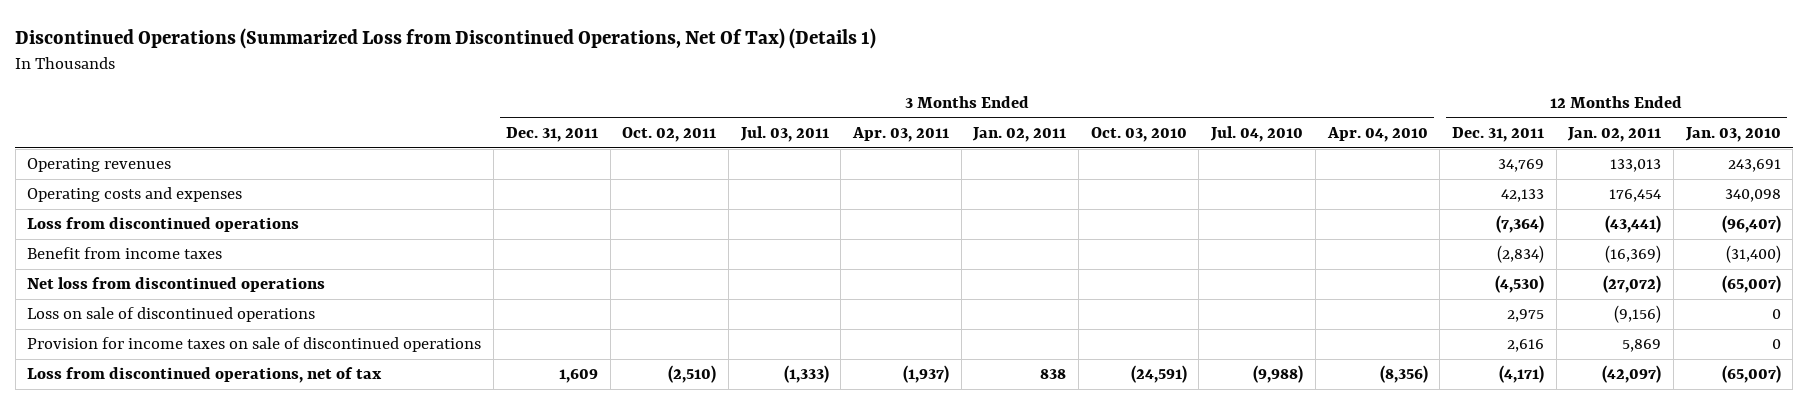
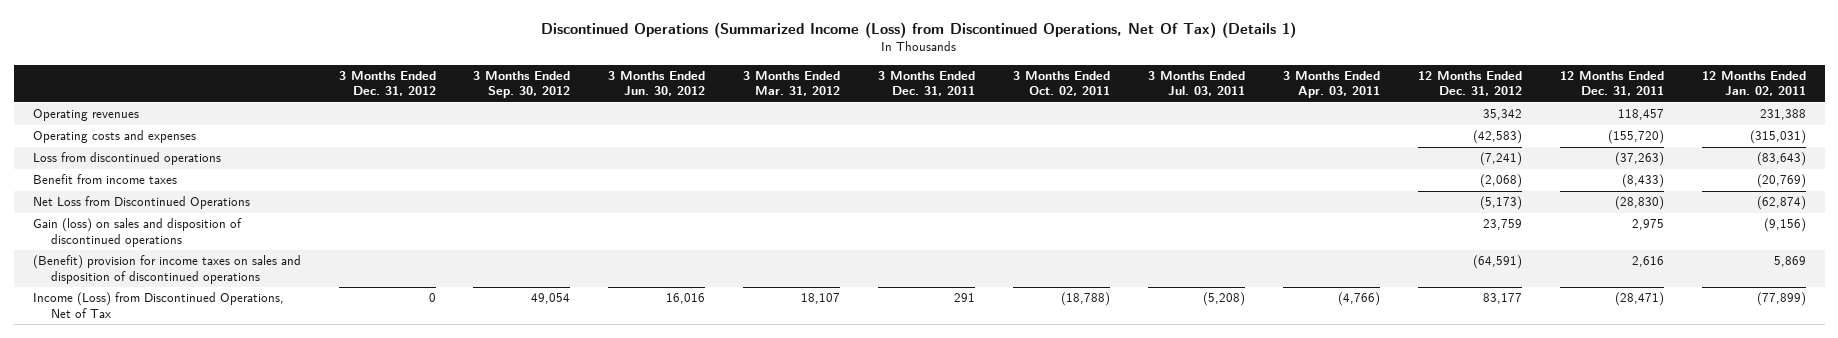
[15,27,877,49] Discontinued Operations (Summarized Loss from Discontinued Operations, Net Of Tax) (Details 1) -> [541,21,1297,38] Discontinued Operations (Summarized Income (Loss) from Discontinued Operations, Net Of Tax) (Details 1)
[972,126,1067,142] Jan. 02, 2011 -> none
[1090,126,1187,142] Oct. 03, 2010 -> none
[1210,125,1304,142] Jul. 04, 2010 -> none
[1326,126,1428,142] Apr. 04, 2010 -> none
[1684,126,1781,142] Jan. 03, 2010 -> none
none -> [338,70,436,97] 3 Months Ended Dec. 31, 2012
none -> [473,70,571,99] 3 Months Ended Sep. 30, 2012
none -> [608,70,706,97] 3 Months Ended Jun. 30, 2012
none -> [743,70,841,97] 3 Months Ended Mar. 31, 2012
none -> [1417,70,1522,97] 12 Months Ended Dec. 31, 2012
[1497,159,1544,173] 34,769 -> [1617,109,1664,121] 118,457
[1610,159,1662,173] 133,013 -> [1759,109,1806,121] 231,388
[1500,189,1544,203] 42,133 -> [1607,130,1664,145] (155,720)
[1609,189,1662,203] 176,454 -> [1749,130,1806,145] (315,031)
[1495,215,1544,234] (7,364) -> [1614,152,1664,167] (37,263)
[1605,215,1662,234] (43,441) -> [1756,152,1806,167] (83,643)
[1496,245,1544,264] (2,834) -> [1621,174,1664,189] (8,433)
[1605,245,1662,264] (16,369) -> [1756,174,1806,189] (20,769)
[27,277,326,293] Net loss from discontinued operations -> [32,196,250,210] Net Loss from Discontinued Operations
[1494,275,1544,294] (4,530) -> [1614,196,1664,211] (28,830)
[1603,275,1662,294] (27,072) -> [1756,196,1806,211] (62,874)
[27,307,316,323] Loss on sale of discontinued operations -> [32,218,242,247] Gain (loss) on sales and disposition of discontinued operations
[27,337,482,353] Provision for income taxes on sale of discontinued operations -> [32,255,301,284] (Benefit) provision for income taxes on sales and disposition of discontinued operations
[27,367,383,384] Loss from discontinued operations, net of tax -> [32,292,284,318] Income (Loss) from Discontinued Operations, Net of Tax
[558,369,598,384] 1,609 -> [954,293,976,303] 291
[668,365,717,384] (2,510) -> [1061,292,1111,307] (18,788)
[783,365,829,384] (1,333) -> [1203,292,1246,307] (5,208)
[902,365,949,384] (1,937) -> [1337,292,1380,307] (4,766)
[1498,365,1544,384] (4,171) -> [1614,292,1664,307] (28,471)
[1602,365,1662,384] (42,097) -> [1756,292,1806,307] (77,899)

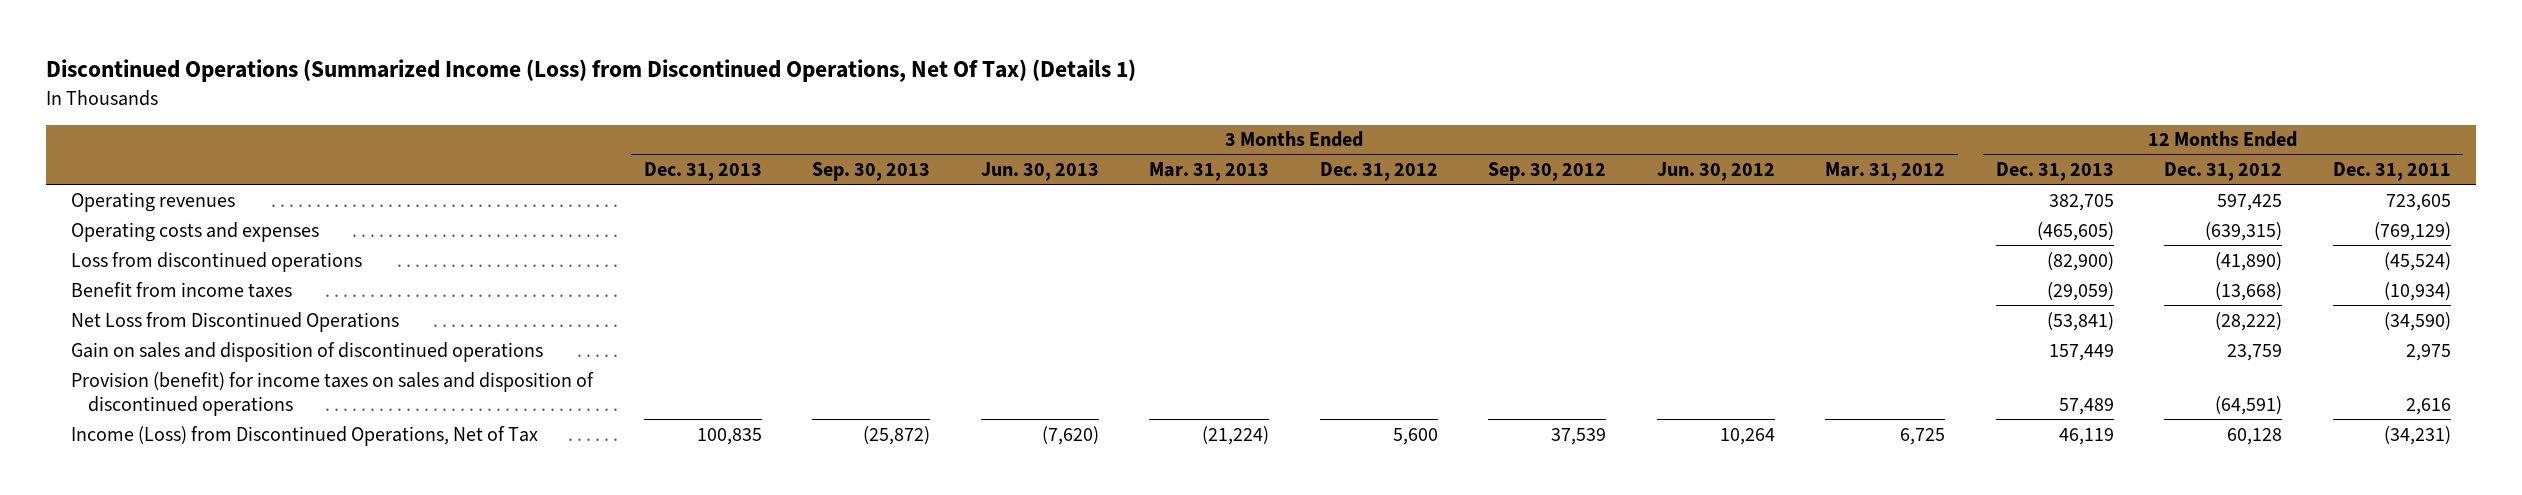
[878,70,976,97] 3 Months Ended Dec. 31, 2011 -> none
[1013,70,1111,97] 3 Months Ended Oct. 02, 2011 -> none
[1148,70,1246,97] 3 Months Ended Jul. 03, 2011 -> none
[1282,70,1380,99] 3 Months Ended Apr. 03, 2011 -> none
[1701,70,1806,97] 12 Months Ended Jan. 02, 2011 -> none
none -> [643,162,762,182] Dec. 31, 2013
none -> [812,162,931,182] Sep. 30, 2013
none -> [980,162,1099,182] Jun. 30, 2013
none -> [1149,162,1270,182] Mar. 31, 2013
none -> [1995,162,2114,182] Dec. 31, 2013
[1482,109,1522,121] 35,342 -> [2217,193,2283,211] 597,425
[1617,109,1664,121] 118,457 -> [2385,193,2451,211] 723,605
[1472,130,1522,145] (42,583) -> [2205,221,2283,241] (639,315)
[1607,130,1664,145] (155,720) -> [2373,221,2451,241] (769,129)
[1479,152,1522,167] (7,241) -> [2215,251,2283,271] (41,890)
[1614,152,1664,167] (37,263) -> [2383,251,2451,271] (45,524)
[1479,174,1522,189] (2,068) -> [2215,281,2283,301] (13,668)
[1621,174,1664,189] (8,433) -> [2383,281,2451,301] (10,934)
[1479,196,1522,211] (5,173) -> [2215,311,2283,331] (28,222)
[1614,196,1664,211] (28,830) -> [2383,311,2451,331] (34,590)
[32,218,242,247] Gain (loss) on sales and disposition of discontinued operations -> [71,341,544,362] Gain on sales and disposition of discontinued operations
[32,255,301,284] (Benefit) provision for income taxes on sales and disposition of discontinued operations -> [71,371,595,416] Provision (benefit) for income taxes on sales and disposition of discontinued operations
[428,293,436,303] 0 -> [1392,427,1438,445] 5,600
[531,293,571,305] 49,054 -> [1551,427,1607,445] 37,539
[666,293,706,305] 16,016 -> [1719,427,1775,445] 10,264
[801,293,841,305] 18,107 -> [1900,427,1946,445] 6,725
[1482,293,1522,305] 83,177 -> [2227,427,2283,445] 60,128
[1614,292,1664,307] (28,471) -> [2383,425,2451,445] (34,231)

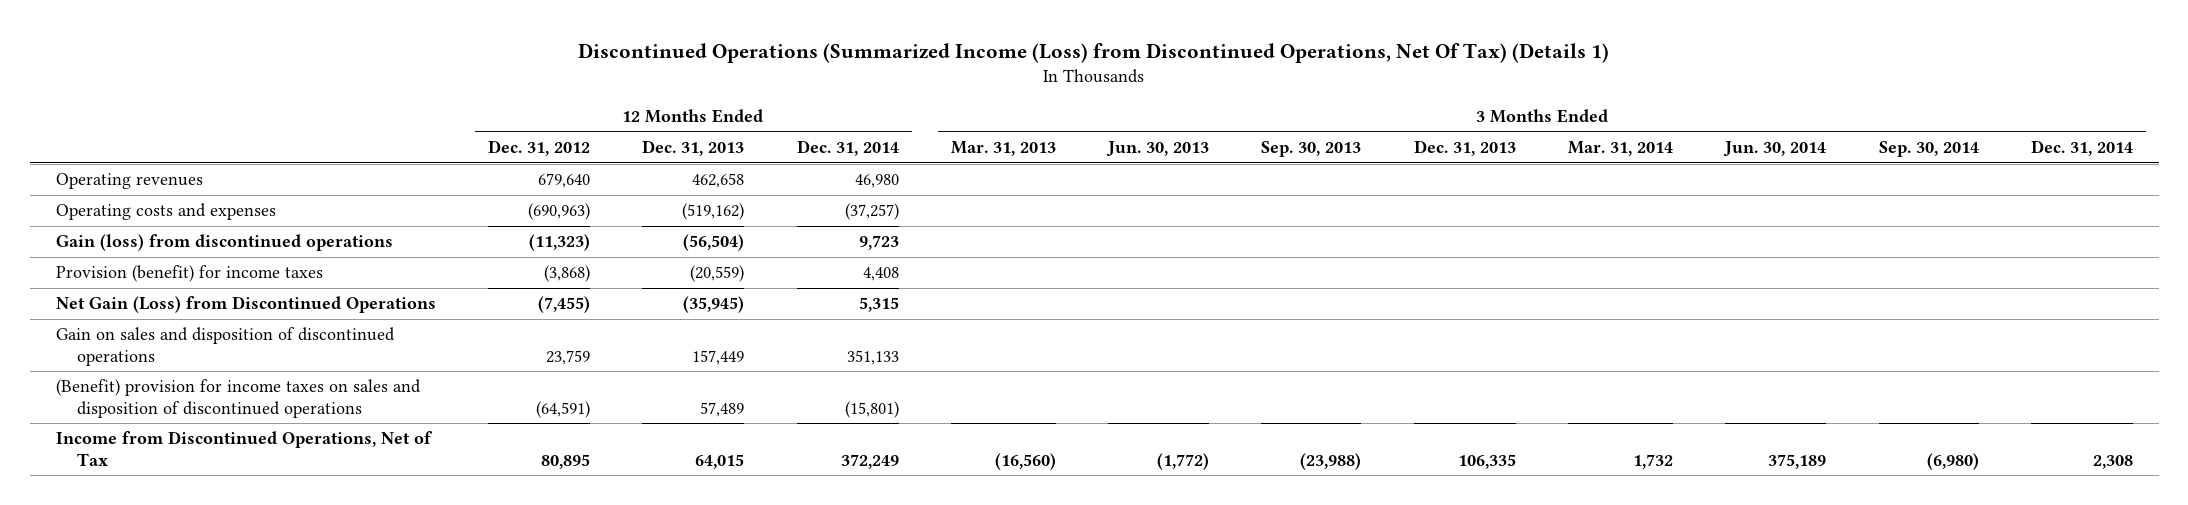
[1319,162,1438,182] Dec. 31, 2012 -> none
[1488,162,1607,182] Sep. 30, 2012 -> none
[1656,162,1775,182] Jun. 30, 2012 -> none
[1825,162,1946,182] Mar. 31, 2012 -> none
[2332,162,2451,182] Dec. 31, 2011 -> none
none -> [796,140,899,157] Dec. 31, 2014
none -> [1567,141,1673,157] Mar. 31, 2014
none -> [1723,141,1827,158] Jun. 30, 2014
none -> [1878,141,1979,158] Sep. 30, 2014
none -> [2030,140,2133,157] Dec. 31, 2014
[2048,193,2114,211] 382,705 -> [692,173,745,189] 462,658
[2217,193,2283,211] 597,425 -> [537,173,590,189] 679,640
[2036,221,2114,241] (465,605) -> [682,203,745,221] (519,162)
[2205,221,2283,241] (639,315) -> [527,203,590,221] (690,963)
[71,251,363,272] Loss from discontinued operations -> [55,234,393,252] Gain (loss) from discontinued operations
[2046,251,2114,271] (82,900) -> [683,234,745,252] (56,504)
[2215,251,2283,271] (41,890) -> [528,234,590,252] (11,323)
[71,281,293,298] Benefit from income taxes -> [55,265,323,283] Provision (benefit) for income taxes
[2046,281,2114,301] (29,059) -> [690,265,745,283] (20,559)
[2215,281,2283,301] (13,668) -> [543,265,590,283] (3,868)
[71,311,400,332] Net Loss from Discontinued Operations -> [55,296,436,314] Net Gain (Loss) from Discontinued Operations
[2046,311,2114,331] (53,841) -> [683,296,745,314] (35,945)
[2215,311,2283,331] (28,222) -> [537,296,590,314] (7,455)
[71,371,595,416] Provision (benefit) for income taxes on sales and disposition of discontinued operations -> [55,379,421,418] (Benefit) provision for income taxes on sales and disposition of discontinued operations
[71,425,539,446] Income (Loss) from Discontinued Operations, Net of Tax -> [55,431,433,466] Income from Discontinued Operations, Net of Tax
[696,427,762,445] 100,835 -> [1457,453,1516,469] 106,335
[863,425,931,445] (25,872) -> [1300,452,1362,470] (23,988)
[1041,425,1099,445] (7,620) -> [1157,452,1210,470] (1,772)
[1202,425,1270,445] (21,224) -> [994,452,1056,470] (16,560)
[2058,427,2114,445] 46,119 -> [695,453,745,469] 64,015
[2227,427,2283,445] 60,128 -> [540,453,590,469] 80,895

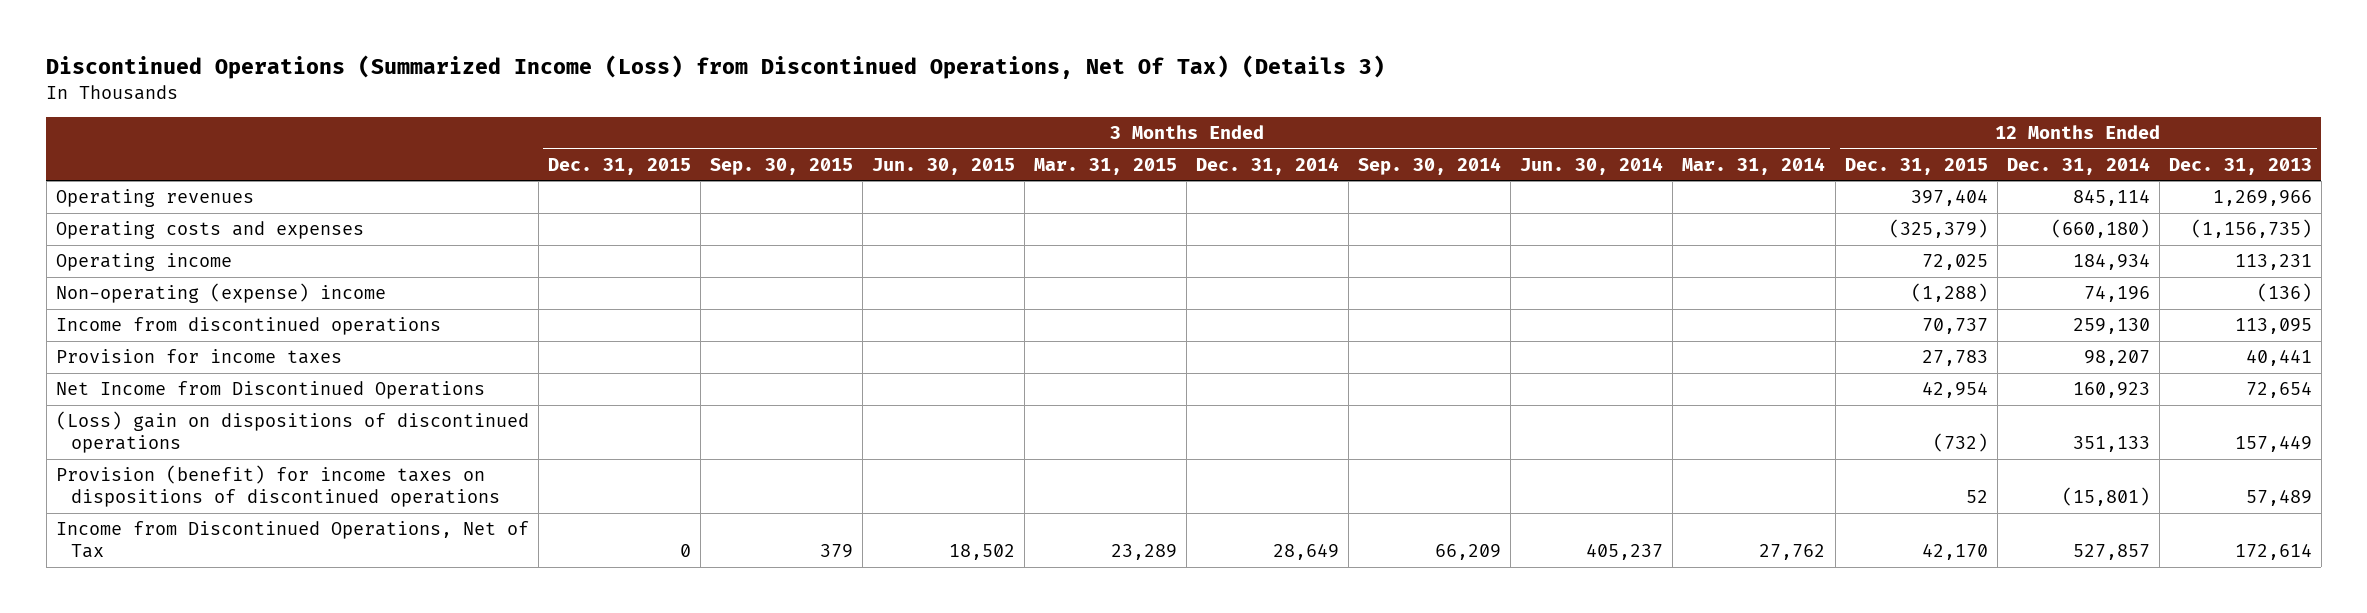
[578,42,1610,63] Discontinued Operations (Summarized Income (Loss) from Discontinued Operations, Net Of Tax) (Details 1) -> [46,55,1386,80] Discontinued Operations (Summarized Income (Loss) from Discontinued Operations, Net Of Tax) (Details 3)
[487,140,590,157] Dec. 31, 2012 -> none
[950,141,1056,157] Mar. 31, 2013 -> none
[1106,141,1210,158] Jun. 30, 2013 -> none
[1261,141,1362,158] Sep. 30, 2013 -> none
[1413,140,1516,157] Dec. 31, 2013 -> none
none -> [547,157,691,175] Dec. 31, 2015
none -> [709,157,853,175] Sep. 30, 2015
none -> [872,157,1016,175] Jun. 30, 2015
none -> [1034,157,1178,175] Mar. 31, 2015
none -> [1844,157,1988,175] Dec. 31, 2015
[692,173,745,189] 462,658 -> [2212,190,2312,207] 1,269,966
[854,174,899,189] 46,980 -> [2072,190,2150,207] 845,114
[682,203,745,221] (519,162) -> [2190,219,2312,239] (1,156,735)
[844,203,899,221] (37,257) -> [2050,219,2150,239] (660,180)
none -> [55,253,232,272] Operating income
none -> [55,283,386,304] Non-operating (expense) income
[55,234,393,252] Gain (loss) from discontinued operations -> [55,317,441,336] Income from discontinued operations
[683,234,745,252] (56,504) -> [2234,318,2312,335] 113,095
[858,235,899,251] 9,723 -> [2072,318,2150,335] 259,130
[55,265,323,283] Provision (benefit) for income taxes -> [55,349,342,365] Provision for income taxes
[690,265,745,283] (20,559) -> [2245,350,2312,367] 40,441
[862,267,899,282] 4,408 -> [2083,350,2150,367] 98,207
[55,296,436,314] Net Gain (Loss) from Discontinued Operations -> [55,381,485,400] Net Income from Discontinued Operations
[683,296,745,314] (35,945) -> [2245,382,2312,399] 72,654
[858,297,899,313] 5,315 -> [2072,382,2150,399] 160,923
[55,327,395,366] Gain on sales and disposition of discontinued operations -> [55,411,529,454] (Loss) gain on dispositions of discontinued operations
[55,379,421,418] (Benefit) provision for income taxes on sales and disposition of discontinued operations -> [55,465,501,508] Provision (benefit) for income taxes on dispositions of discontinued operations
[695,453,745,469] 64,015 -> [2234,544,2312,561] 172,614
[840,453,899,469] 372,249 -> [2072,544,2150,561] 527,857
[1632,453,1673,469] 1,732 -> [1759,544,1826,561] 27,762
[1768,453,1827,469] 375,189 -> [1586,544,1664,561] 405,237
[1926,452,1979,470] (6,980) -> [1435,544,1502,561] 66,209
[2092,454,2133,469] 2,308 -> [1273,544,1340,561] 28,649

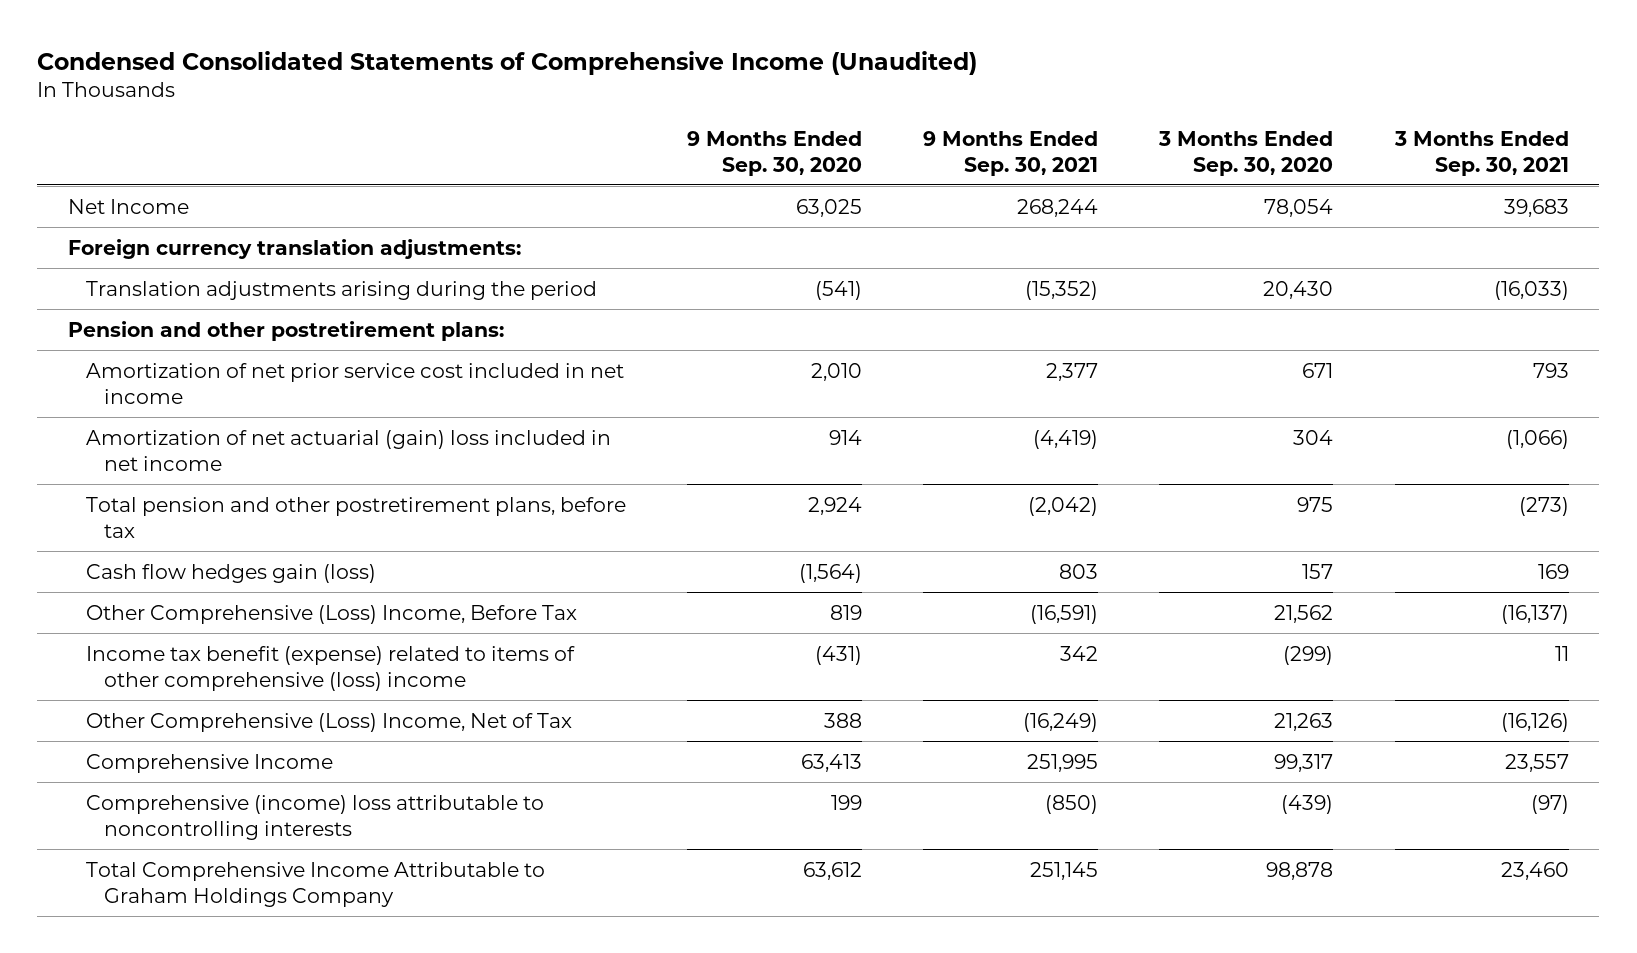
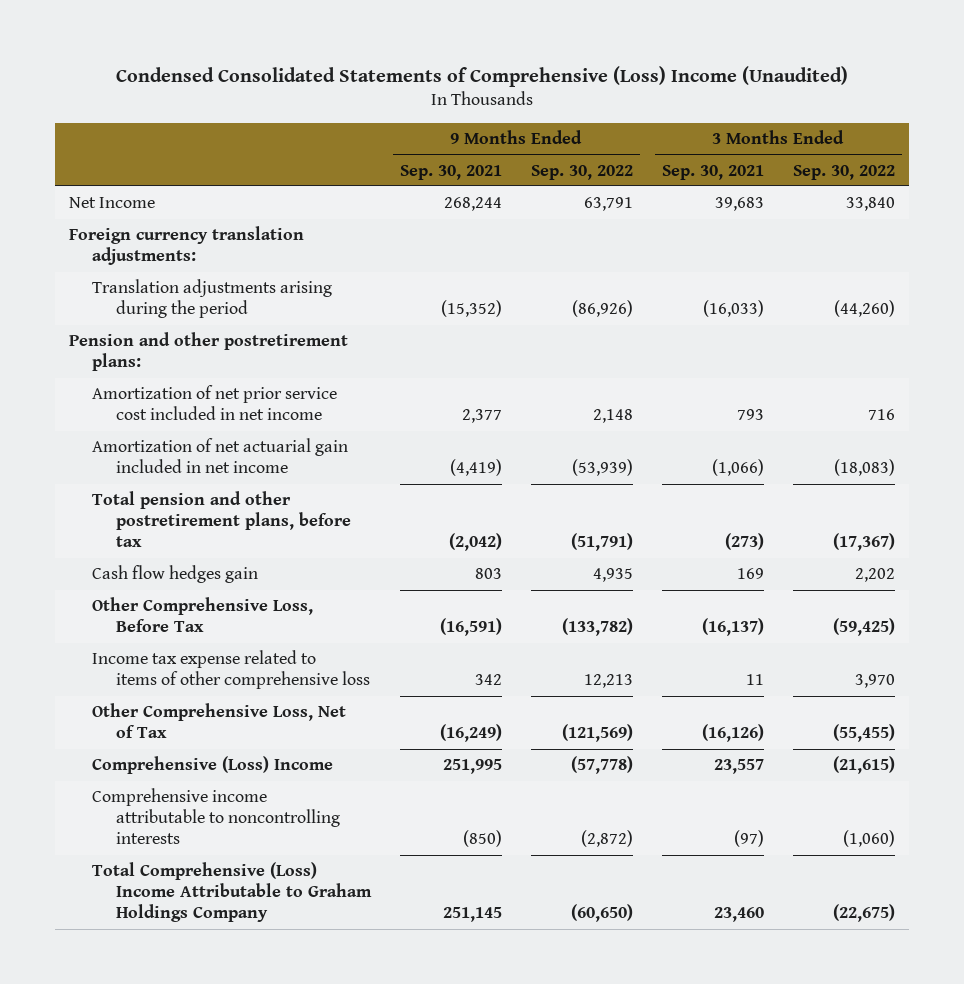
[37,50,978,75] Condensed Consolidated Statements of Comprehensive Income (Unaudited) -> [115,65,848,87] Condensed Consolidated Statements of Comprehensive (Loss) Income (Unaudited)
[687,130,863,176] 9 Months Ended Sep. 30, 2020 -> none
[1158,130,1334,176] 3 Months Ended Sep. 30, 2020 -> none
none -> [530,164,633,180] Sep. 30, 2022
none -> [792,164,895,180] Sep. 30, 2022
[85,429,611,471] Amortization of net actuarial (gain) loss included in net income -> [92,438,349,474] Amortization of net actuarial gain included in net income
[85,563,376,583] Cash flow hedges gain (loss) -> [92,565,259,584] Cash flow hedges gain
[85,604,577,624] Other Comprehensive (Loss) Income, Before Tax -> [92,597,314,633] Other Comprehensive Loss, Before Tax
[85,645,575,691] Income tax benefit (expense) related to items of other comprehensive (loss) income -> [92,650,370,690] Income tax expense related to items of other comprehensive loss
[85,712,572,732] Other Comprehensive (Loss) Income, Net of Tax -> [92,703,347,739] Other Comprehensive Loss, Net of Tax
[85,753,333,773] Comprehensive Income -> [92,756,334,775] Comprehensive (Loss) Income
[85,794,544,840] Comprehensive (income) loss attributable to noncontrolling interests -> [92,788,340,845] Comprehensive income attributable to noncontrolling interests
[85,861,545,907] Total Comprehensive Income Attributable to Graham Holdings Company -> [92,862,372,923] Total Comprehensive (Loss) Income Attributable to Graham Holdings Company

